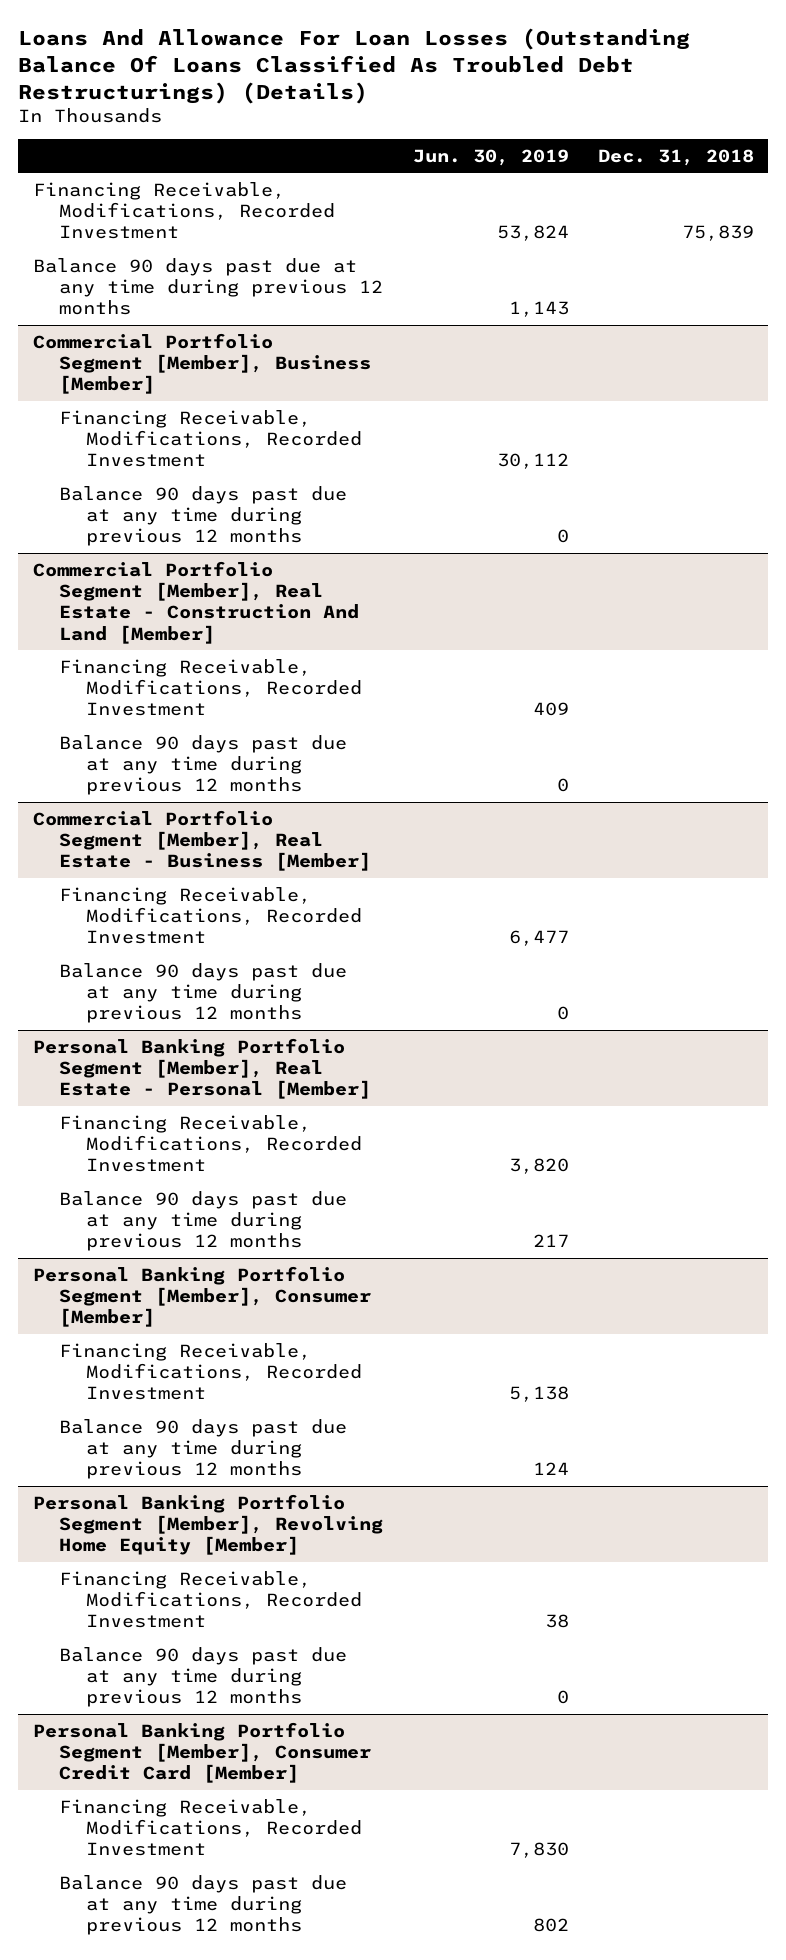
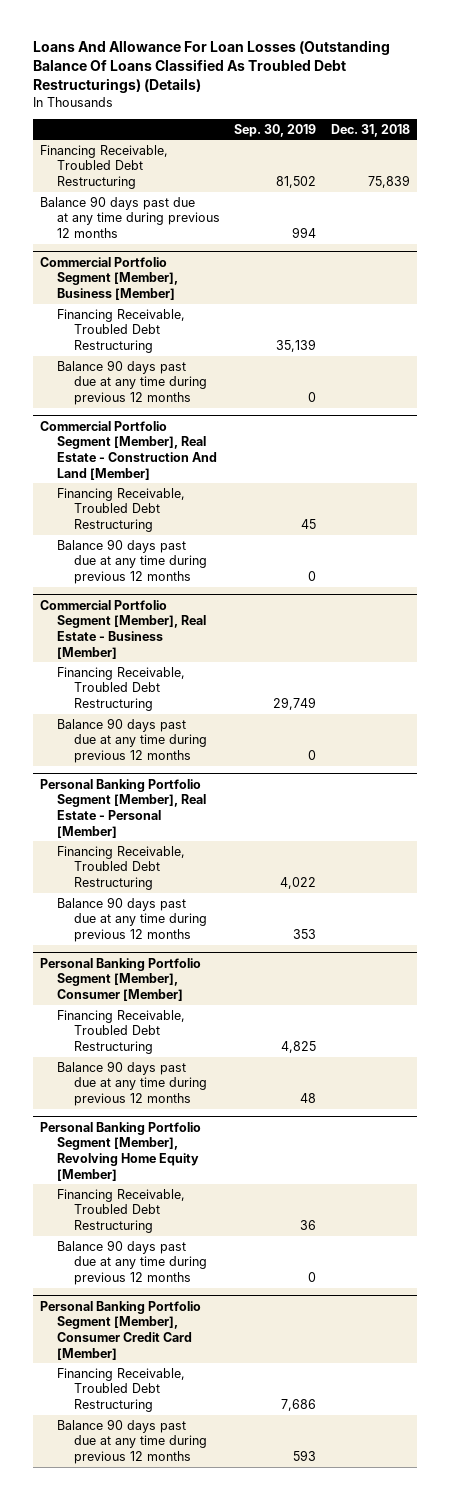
[412,148,569,166] Jun. 30, 2019 -> none
none -> [234,123,317,137] Sep. 30, 2019
[32,181,336,240] Financing Receivable, Modifications, Recorded Investment -> [39,144,168,190] Financing Receivable, Troubled Debt Restructuring
[59,409,363,468] Financing Receivable, Modifications, Recorded Investment -> [56,308,185,354] Financing Receivable, Troubled Debt Restructuring
[59,658,363,717] Financing Receivable, Modifications, Recorded Investment -> [56,487,185,533] Financing Receivable, Troubled Debt Restructuring
[59,886,363,945] Financing Receivable, Modifications, Recorded Investment -> [56,666,185,712] Financing Receivable, Troubled Debt Restructuring
[59,1114,363,1173] Financing Receivable, Modifications, Recorded Investment -> [56,845,185,891] Financing Receivable, Troubled Debt Restructuring
[59,1342,363,1401] Financing Receivable, Modifications, Recorded Investment -> [56,1009,185,1055] Financing Receivable, Troubled Debt Restructuring
[59,1570,363,1629] Financing Receivable, Modifications, Recorded Investment -> [56,1188,185,1234] Financing Receivable, Troubled Debt Restructuring
[59,1798,363,1857] Financing Receivable, Modifications, Recorded Investment -> [56,1367,185,1413] Financing Receivable, Troubled Debt Restructuring

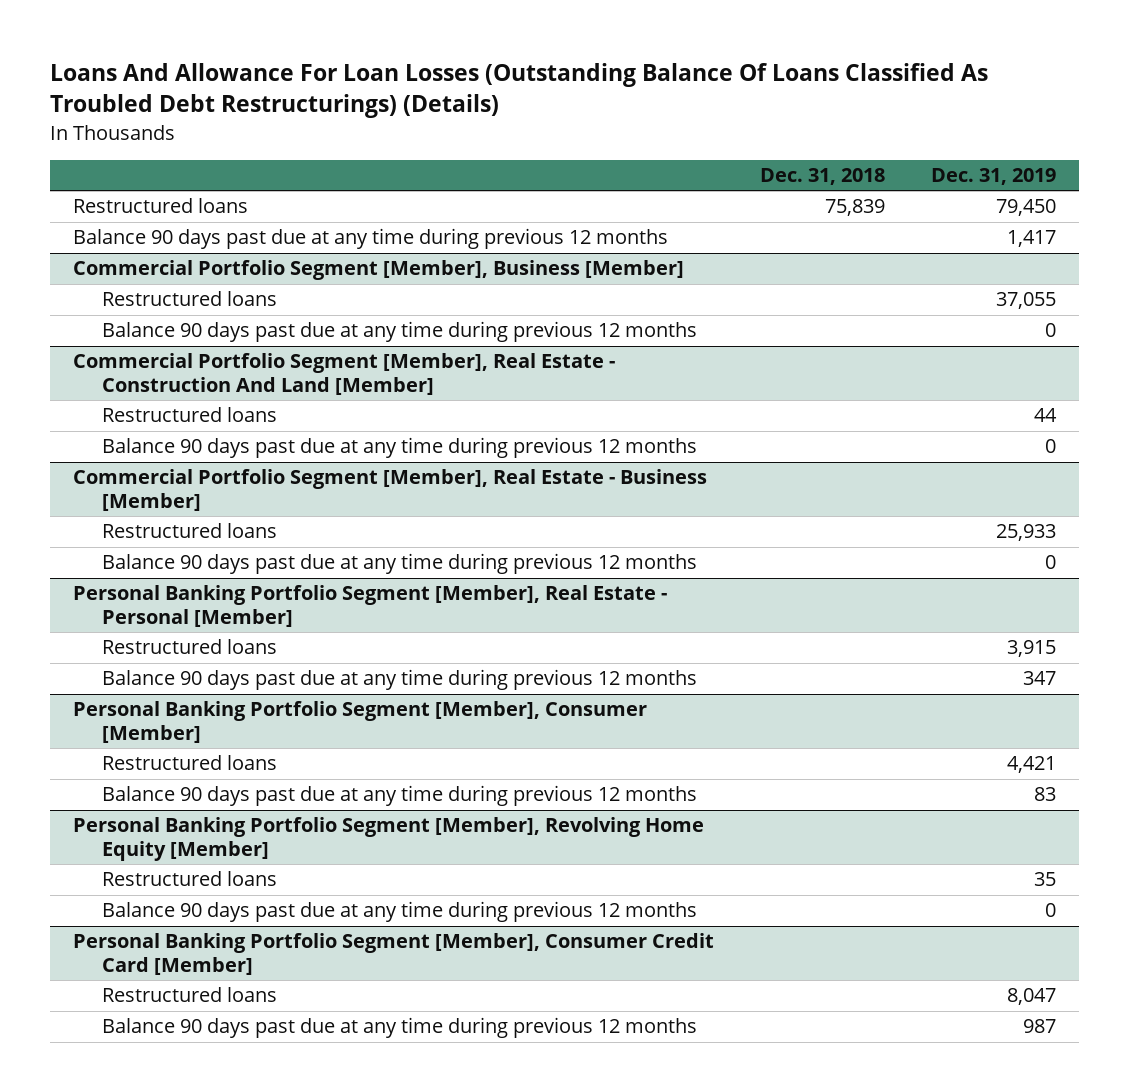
[234,123,317,137] Sep. 30, 2019 -> none
none -> [930,168,1056,186] Dec. 31, 2019
[39,144,168,190] Financing Receivable, Troubled Debt Restructuring -> [72,198,248,214] Restructured loans
[56,308,185,354] Financing Receivable, Troubled Debt Restructuring -> [102,291,278,307] Restructured loans
[56,487,185,533] Financing Receivable, Troubled Debt Restructuring -> [102,407,278,423] Restructured loans
[56,666,185,712] Financing Receivable, Troubled Debt Restructuring -> [102,523,278,539] Restructured loans
[56,845,185,891] Financing Receivable, Troubled Debt Restructuring -> [102,639,278,655] Restructured loans
[56,1009,185,1055] Financing Receivable, Troubled Debt Restructuring -> [102,755,278,771] Restructured loans
[56,1188,185,1234] Financing Receivable, Troubled Debt Restructuring -> [102,871,278,887] Restructured loans
[56,1367,185,1413] Financing Receivable, Troubled Debt Restructuring -> [102,987,278,1003] Restructured loans

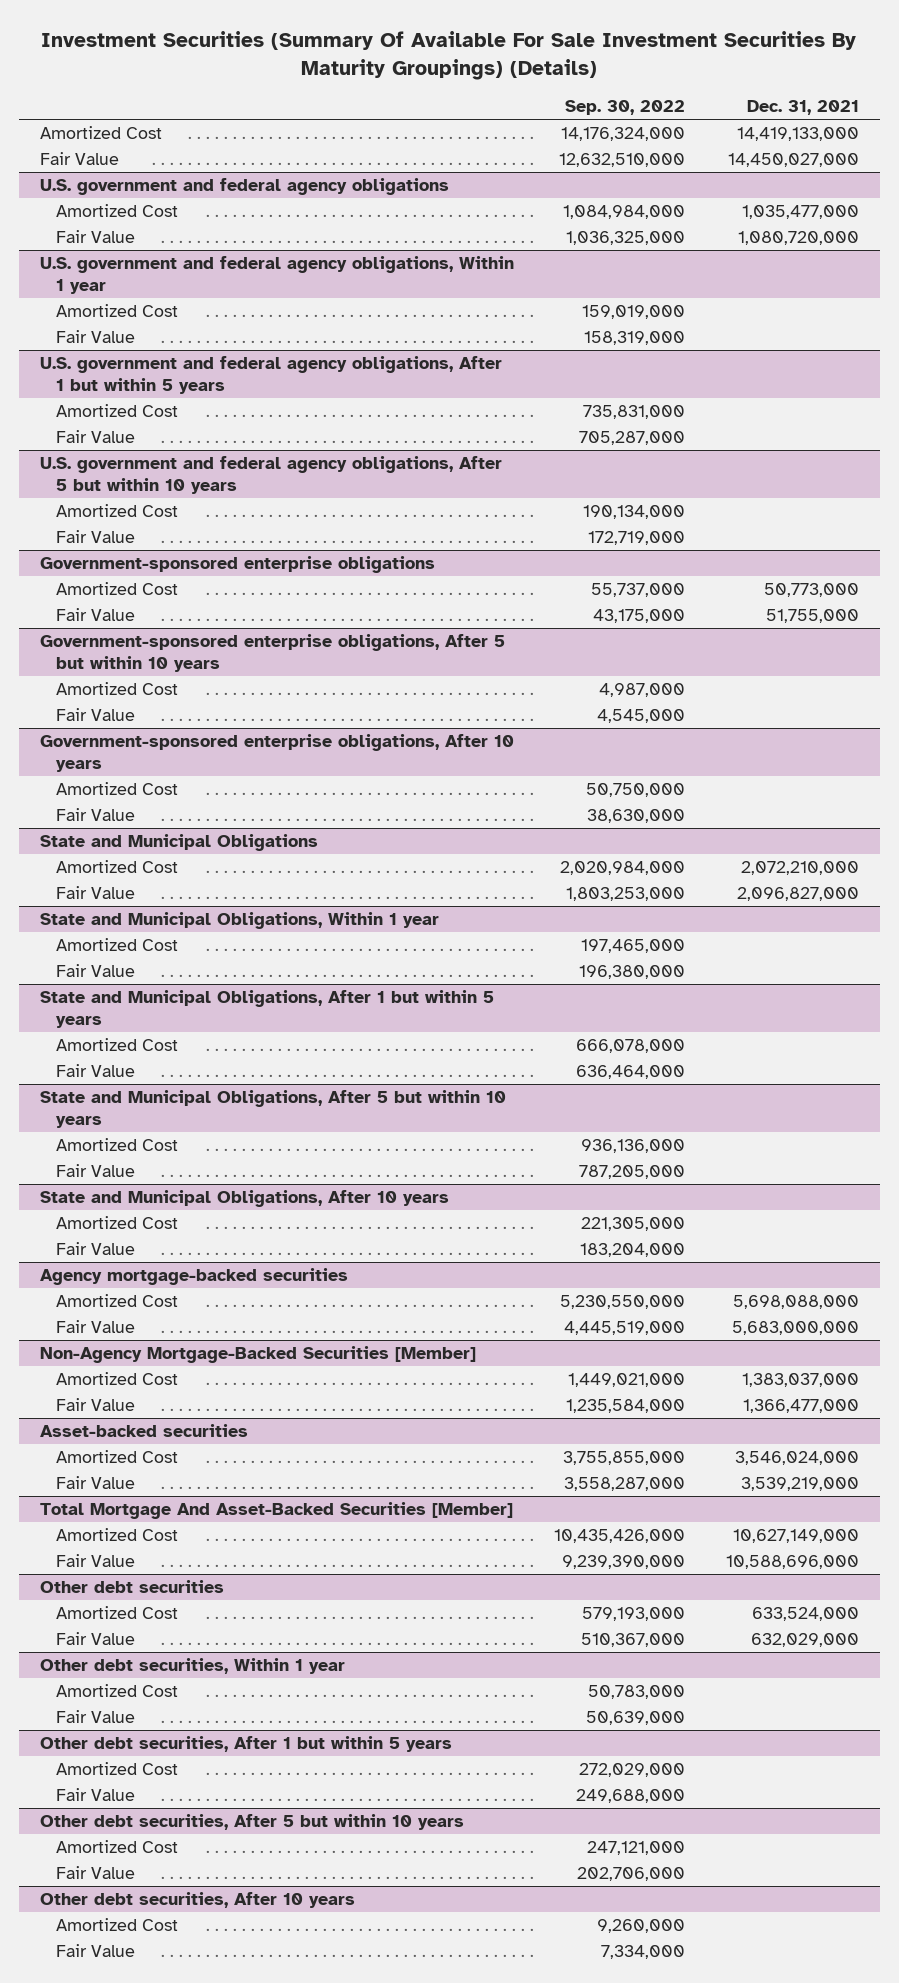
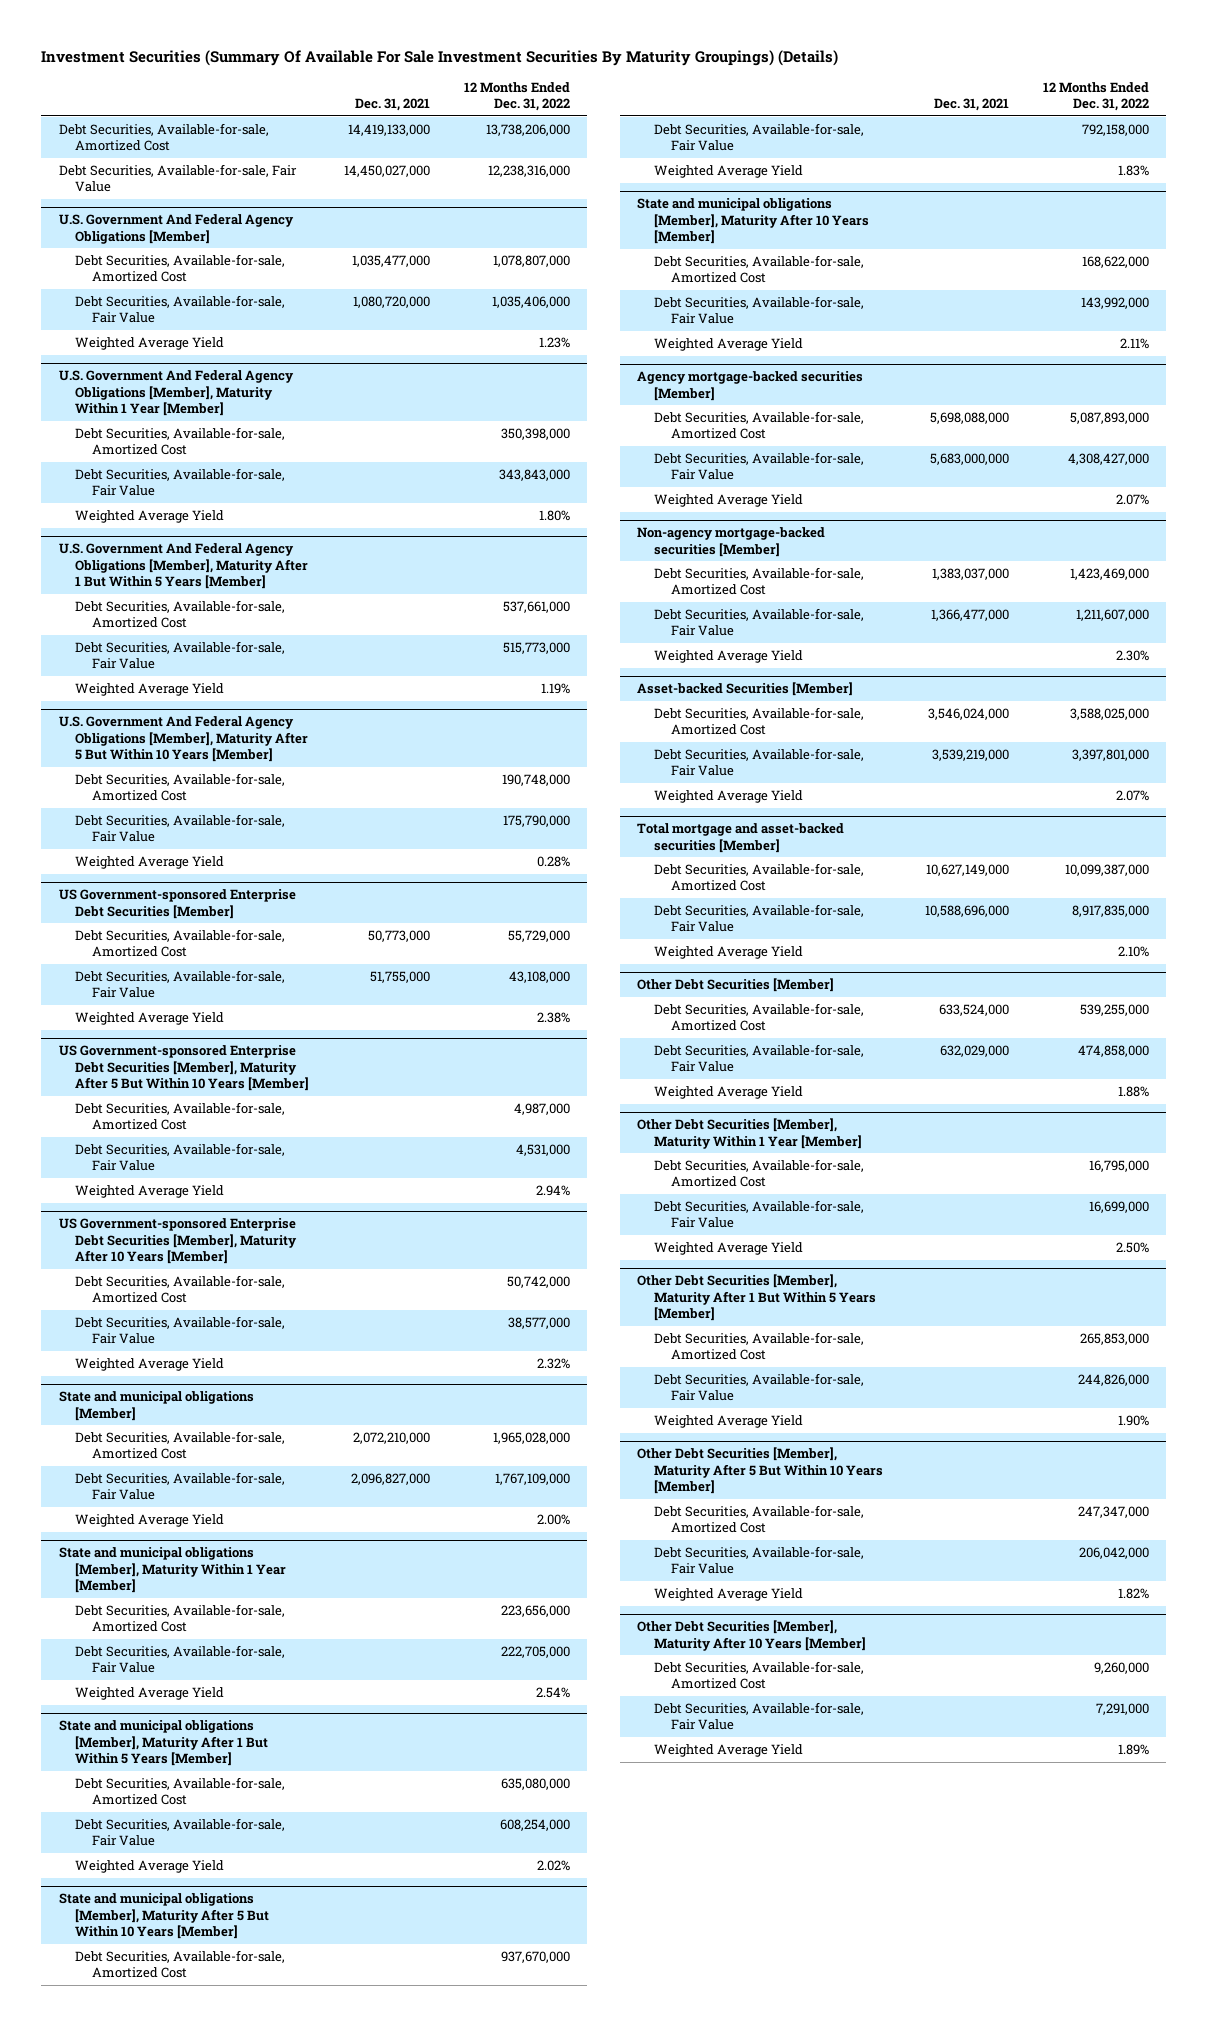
[565,100,686,116] Sep. 30, 2022 -> none
none -> [464,81,571,112] 12 Months Ended Dec. 31, 2022
[39,126,162,140] Amortized Cost -> [58,123,269,152] Debt Securities, Available-for-sale, Amortized Cost
[39,152,119,166] Fair Value -> [58,164,297,193] Debt Securities, Available-for-sale, Fair Value
[39,178,449,196] U.S. government and federal agency obligations -> [58,214,294,244] U.S. Government And Federal Agency Obligations [Member]
[55,204,178,218] Amortized Cost -> [75,254,286,283] Debt Securities, Available-for-sale, Amortized Cost
[55,230,135,244] Fair Value -> [75,295,286,324] Debt Securities, Available-for-sale, Fair Value
none -> [75,337,225,351] Weighted Average Yield
[39,256,514,294] U.S. government and federal agency obligations, Within 1 year -> [58,370,294,417] U.S. Government And Federal Agency Obligations [Member], Maturity Within 1 Year [Member]
[55,304,178,318] Amortized Cost -> [75,427,286,456] Debt Securities, Available-for-sale, Amortized Cost
[55,330,135,344] Fair Value -> [75,468,286,497] Debt Securities, Available-for-sale, Fair Value
none -> [75,510,225,524] Weighted Average Yield
[39,356,502,394] U.S. government and federal agency obligations, After 1 but within 5 years -> [58,543,309,590] U.S. Government And Federal Agency Obligations [Member], Maturity After 1 But Within 5 Years [Member]
[55,404,178,418] Amortized Cost -> [75,600,286,629] Debt Securities, Available-for-sale, Amortized Cost
[55,430,135,444] Fair Value -> [75,641,286,670] Debt Securities, Available-for-sale, Fair Value
none -> [75,683,225,697] Weighted Average Yield
[39,456,502,494] U.S. government and federal agency obligations, After 5 but within 10 years -> [58,716,309,763] U.S. Government And Federal Agency Obligations [Member], Maturity After 5 But Within 10 Years [Member]
[55,504,178,518] Amortized Cost -> [75,773,286,802] Debt Securities, Available-for-sale, Amortized Cost
[55,530,135,544] Fair Value -> [75,814,286,843] Debt Securities, Available-for-sale, Fair Value
none -> [75,856,225,870] Weighted Average Yield
[39,556,435,574] Government-sponsored enterprise obligations -> [58,889,296,919] US Government-sponsored Enterprise Debt Securities [Member]
[55,582,178,596] Amortized Cost -> [75,929,286,958] Debt Securities, Available-for-sale, Amortized Cost
[55,608,135,622] Fair Value -> [75,970,286,999] Debt Securities, Available-for-sale, Fair Value
none -> [75,1012,225,1026] Weighted Average Yield
[39,634,505,672] Government-sponsored enterprise obligations, After 5 but within 10 years -> [58,1045,310,1092] US Government-sponsored Enterprise Debt Securities [Member], Maturity After 5 But Within 10 Years [Member]
[55,682,178,696] Amortized Cost -> [75,1102,286,1131] Debt Securities, Available-for-sale, Amortized Cost
[55,708,135,722] Fair Value -> [75,1143,286,1172] Debt Securities, Available-for-sale, Fair Value
none -> [75,1185,225,1199] Weighted Average Yield
[39,734,514,772] Government-sponsored enterprise obligations, After 10 years -> [58,1218,298,1265] US Government-sponsored Enterprise Debt Securities [Member], Maturity After 10 Years [Member]
[55,782,178,796] Amortized Cost -> [75,1275,286,1304] Debt Securities, Available-for-sale, Amortized Cost
[55,808,135,822] Fair Value -> [75,1316,286,1345] Debt Securities, Available-for-sale, Fair Value
none -> [75,1358,225,1372] Weighted Average Yield
[39,834,318,852] State and Municipal Obligations -> [58,1391,254,1421] State and municipal obligations [Member]
[55,860,178,874] Amortized Cost -> [75,1431,286,1460] Debt Securities, Available-for-sale, Amortized Cost
[55,886,135,900] Fair Value -> [75,1472,286,1501] Debt Securities, Available-for-sale, Fair Value
none -> [75,1514,225,1528] Weighted Average Yield
[39,912,439,930] State and Municipal Obligations, Within 1 year -> [58,1547,287,1594] State and municipal obligations [Member], Maturity Within 1 Year [Member]
[55,938,178,952] Amortized Cost -> [75,1604,286,1633] Debt Securities, Available-for-sale, Amortized Cost
[55,964,135,978] Fair Value -> [75,1645,286,1674] Debt Securities, Available-for-sale, Fair Value
none -> [75,1687,225,1701] Weighted Average Yield
[39,990,494,1028] State and Municipal Obligations, After 1 but within 5 years -> [58,1720,269,1767] State and municipal obligations [Member], Maturity After 1 But Within 5 Years [Member]
[55,1038,178,1052] Amortized Cost -> [75,1777,286,1806] Debt Securities, Available-for-sale, Amortized Cost
[55,1064,135,1078] Fair Value -> [75,1818,286,1847] Debt Securities, Available-for-sale, Fair Value
none -> [75,1860,225,1874] Weighted Average Yield
[39,1090,506,1128] State and Municipal Obligations, After 5 but within 10 years -> [58,1893,270,1940] State and municipal obligations [Member], Maturity After 5 But Within 10 Years [Member]
[55,1138,178,1152] Amortized Cost -> [75,1950,286,1979] Debt Securities, Available-for-sale, Amortized Cost
[55,1164,135,1178] Fair Value -> [654,123,865,152] Debt Securities, Available-for-sale, Fair Value
none -> [654,165,804,179] Weighted Average Yield
[39,1190,449,1208] State and Municipal Obligations, After 10 years -> [637,198,870,245] State and municipal obligations [Member], Maturity After 10 Years [Member]
[55,1216,178,1230] Amortized Cost -> [654,255,865,284] Debt Securities, Available-for-sale, Amortized Cost
[55,1242,135,1256] Fair Value -> [654,296,865,325] Debt Securities, Available-for-sale, Fair Value
none -> [654,338,804,352] Weighted Average Yield
[39,1268,348,1286] Agency mortgage-backed securities -> [637,371,864,401] Agency mortgage-backed securities [Member]
[55,1294,178,1308] Amortized Cost -> [654,411,865,440] Debt Securities, Available-for-sale, Amortized Cost
[55,1320,135,1334] Fair Value -> [654,452,865,481] Debt Securities, Available-for-sale, Fair Value
none -> [654,494,804,508] Weighted Average Yield
[39,1346,476,1364] Non-Agency Mortgage-Backed Securities [Member] -> [637,527,826,557] Non-agency mortgage-backed securities [Member]
[55,1372,178,1386] Amortized Cost -> [654,567,865,596] Debt Securities, Available-for-sale, Amortized Cost
[55,1398,135,1412] Fair Value -> [654,608,865,637] Debt Securities, Available-for-sale, Fair Value
none -> [654,650,804,664] Weighted Average Yield
[39,1424,248,1438] Asset-backed securities -> [637,682,854,697] Asset-backed Securities [Member]
[55,1450,178,1464] Amortized Cost -> [654,707,865,736] Debt Securities, Available-for-sale, Amortized Cost
[55,1476,135,1490] Fair Value -> [654,748,865,777] Debt Securities, Available-for-sale, Fair Value
none -> [654,790,804,804] Weighted Average Yield
[39,1502,513,1520] Total Mortgage And Asset-Backed Securities [Member] -> [637,823,845,853] Total mortgage and asset-backed securities [Member]
[55,1528,178,1542] Amortized Cost -> [654,863,865,892] Debt Securities, Available-for-sale, Amortized Cost
[55,1554,135,1568] Fair Value -> [654,904,865,933] Debt Securities, Available-for-sale, Fair Value
none -> [654,946,804,960] Weighted Average Yield
[39,1580,224,1594] Other debt securities -> [637,978,835,993] Other Debt Securities [Member]
[55,1606,178,1620] Amortized Cost -> [654,1003,865,1032] Debt Securities, Available-for-sale, Amortized Cost
[55,1632,135,1646] Fair Value -> [654,1044,865,1073] Debt Securities, Available-for-sale, Fair Value
none -> [654,1086,804,1100] Weighted Average Yield
[39,1658,345,1675] Other debt securities, Within 1 year -> [637,1118,863,1149] Other Debt Securities [Member], Maturity Within 1 Year [Member]
[55,1684,178,1698] Amortized Cost -> [654,1159,865,1188] Debt Securities, Available-for-sale, Amortized Cost
[55,1710,135,1724] Fair Value -> [654,1200,865,1229] Debt Securities, Available-for-sale, Fair Value
none -> [654,1242,804,1256] Weighted Average Yield
[39,1736,452,1753] Other debt securities, After 1 but within 5 years -> [637,1274,877,1322] Other Debt Securities [Member], Maturity After 1 But Within 5 Years [Member]
[55,1762,178,1776] Amortized Cost -> [654,1332,865,1361] Debt Securities, Available-for-sale, Amortized Cost
[55,1788,135,1802] Fair Value -> [654,1373,865,1402] Debt Securities, Available-for-sale, Fair Value
none -> [654,1415,804,1429] Weighted Average Yield
[39,1814,464,1831] Other debt securities, After 5 but within 10 years -> [637,1447,884,1495] Other Debt Securities [Member], Maturity After 5 But Within 10 Years [Member]
[55,1840,178,1854] Amortized Cost -> [654,1505,865,1534] Debt Securities, Available-for-sale, Amortized Cost
[55,1866,135,1880] Fair Value -> [654,1546,865,1575] Debt Securities, Available-for-sale, Fair Value
none -> [654,1588,804,1602] Weighted Average Yield
[39,1892,355,1909] Other debt securities, After 10 years -> [637,1620,867,1651] Other Debt Securities [Member], Maturity After 10 Years [Member]
[55,1918,178,1932] Amortized Cost -> [654,1661,865,1690] Debt Securities, Available-for-sale, Amortized Cost
[55,1944,135,1958] Fair Value -> [654,1702,865,1731] Debt Securities, Available-for-sale, Fair Value
none -> [654,1744,804,1758] Weighted Average Yield

